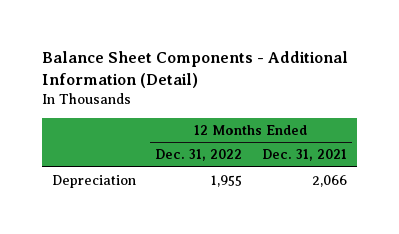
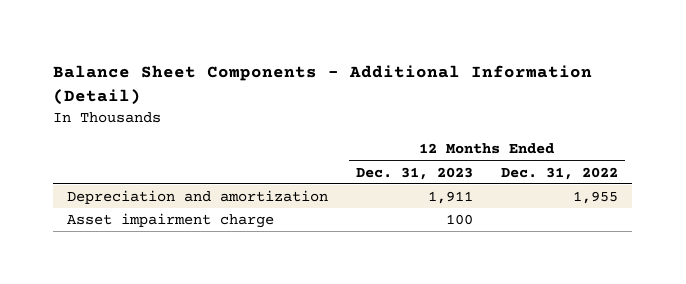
[262,149,348,162] Dec. 31, 2021 -> none
none -> [356,166,474,180] Dec. 31, 2023
[51,175,136,189] Depreciation -> [67,190,329,205] Depreciation and amortization
none -> [67,213,275,229] Asset impairment charge

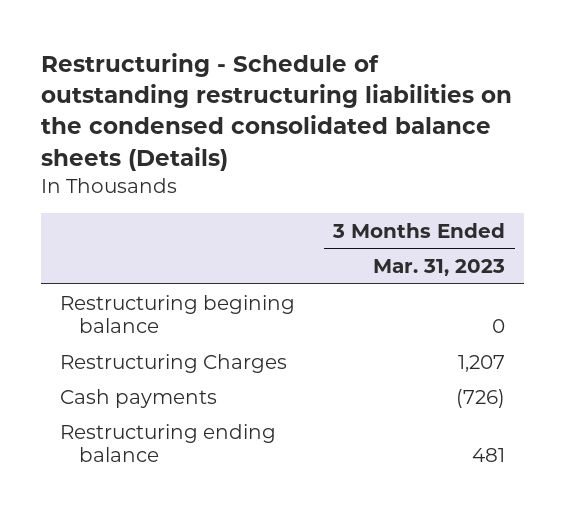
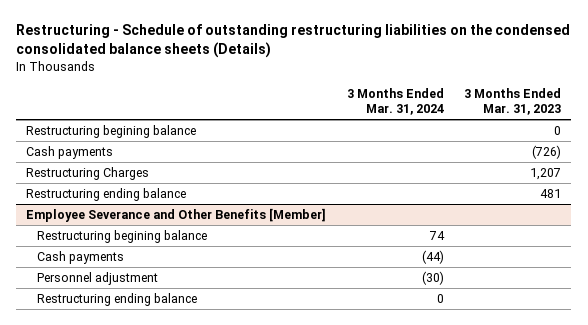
none -> [346,87,444,115] 3 Months Ended Mar. 31, 2024
[59,353,287,373] Restructuring Charges -> [26,166,150,180] Restructuring Charges
none -> [26,207,327,222] Employee Severance and Other Benefits [Member]
none -> [37,229,208,243] Restructuring begining balance
none -> [37,250,125,264] Cash payments
none -> [37,271,159,285] Personnel adjustment
none -> [37,292,198,306] Restructuring ending balance

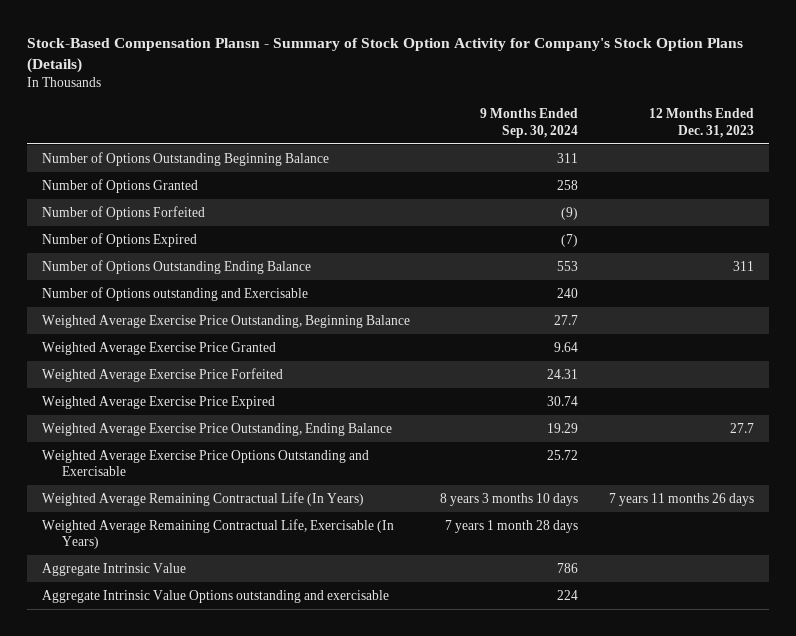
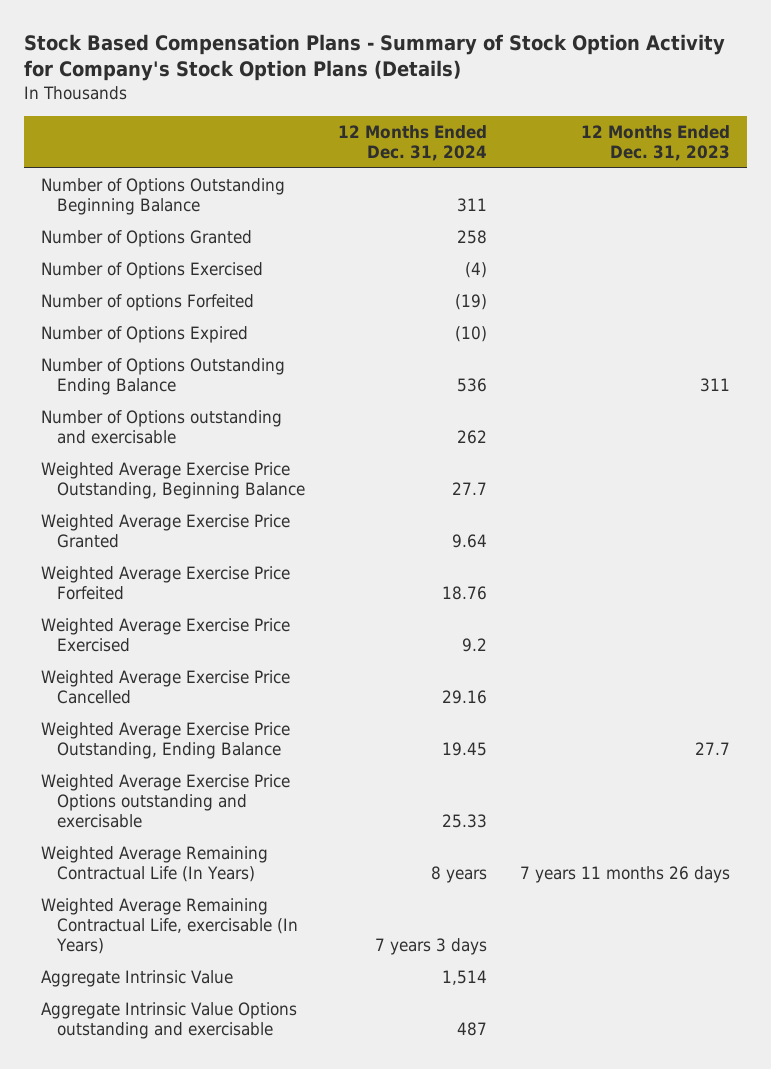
[26,37,743,73] Stock-Based Compensation Plansn - Summary of Stock Option Activity for Company's Stock Option Plans (Details) -> [24,34,726,82] Stock Based Compensation Plans - Summary of Stock Option Activity for Company's Stock Option Plans (Details)
[480,108,579,138] 9 Months Ended Sep. 30, 2024 -> none
none -> [338,124,488,161] 12 Months Ended Dec. 31, 2024
none -> [40,262,263,280] Number of Options Exercised
[41,205,205,220] Number of Options Forfeited -> [40,294,254,312] Number of options Forfeited
[41,286,308,301] Number of Options outstanding and Exercisable -> [40,410,282,445] Number of Options outstanding and exercisable
none -> [40,618,290,653] Weighted Average Exercise Price Exercised
[41,395,275,409] Weighted Average Exercise Price Expired -> [40,670,290,705] Weighted Average Exercise Price Cancelled
[41,449,369,477] Weighted Average Exercise Price Options Outstanding and Exercisable -> [40,774,290,828] Weighted Average Exercise Price Options outstanding and exercisable
[41,518,394,550] Weighted Average Remaining Contractual Life, Exercisable (In Years) -> [40,898,298,954] Weighted Average Remaining Contractual Life, exercisable (In Years)

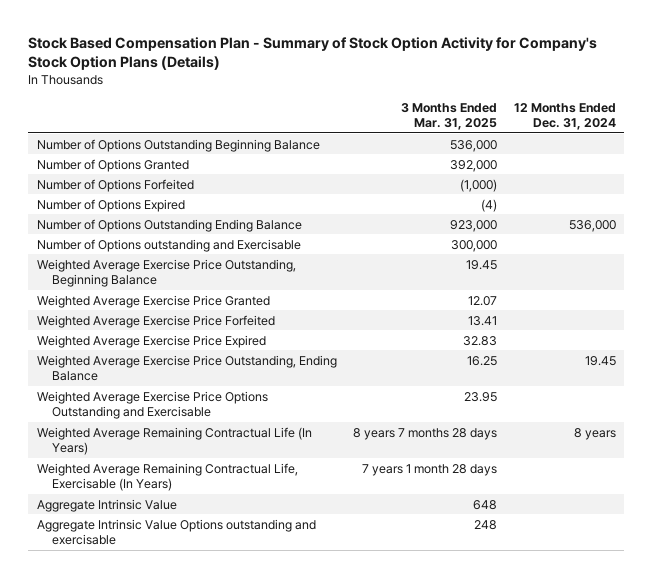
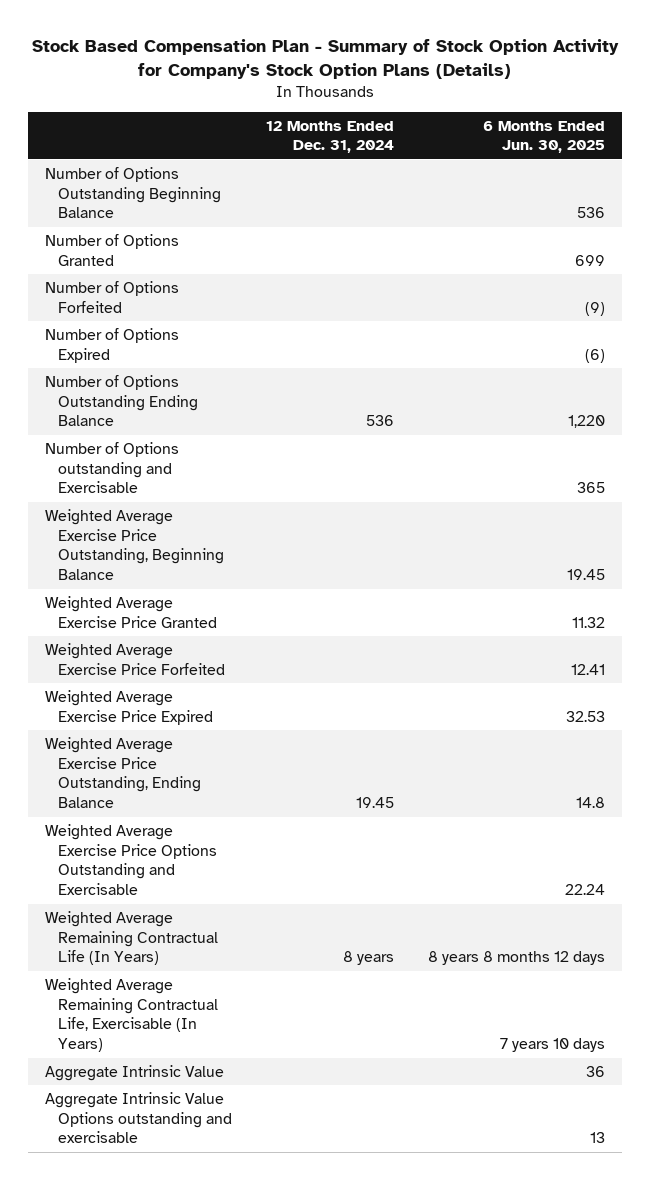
[401,102,498,131] 3 Months Ended Mar. 31, 2025 -> none
none -> [482,120,605,154] 6 Months Ended Jun. 30, 2025
[568,219,616,232] 536,000 -> [366,415,395,427] 536

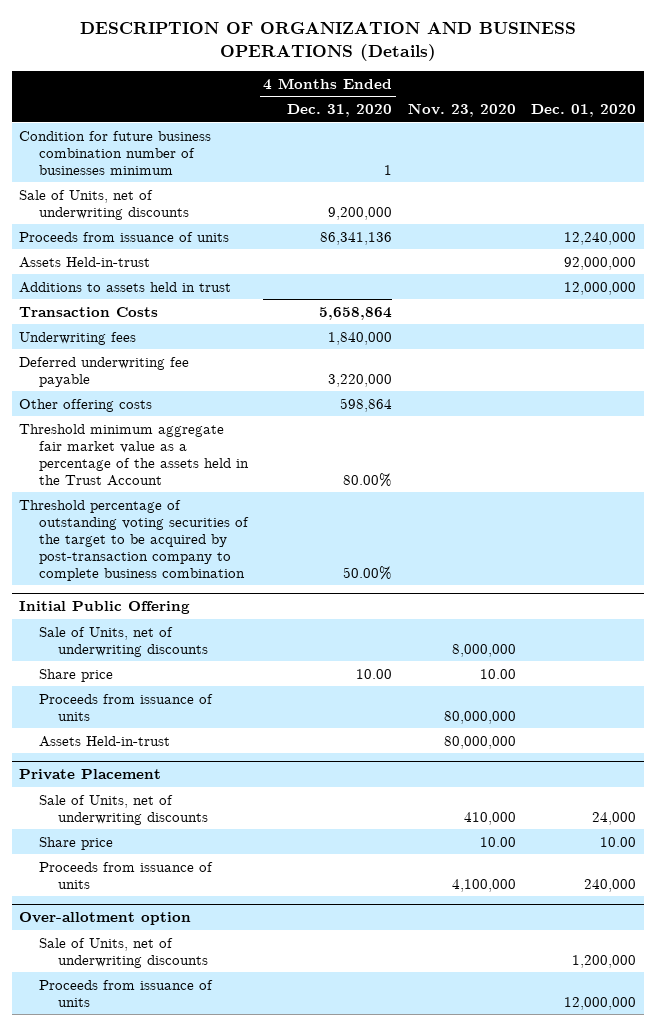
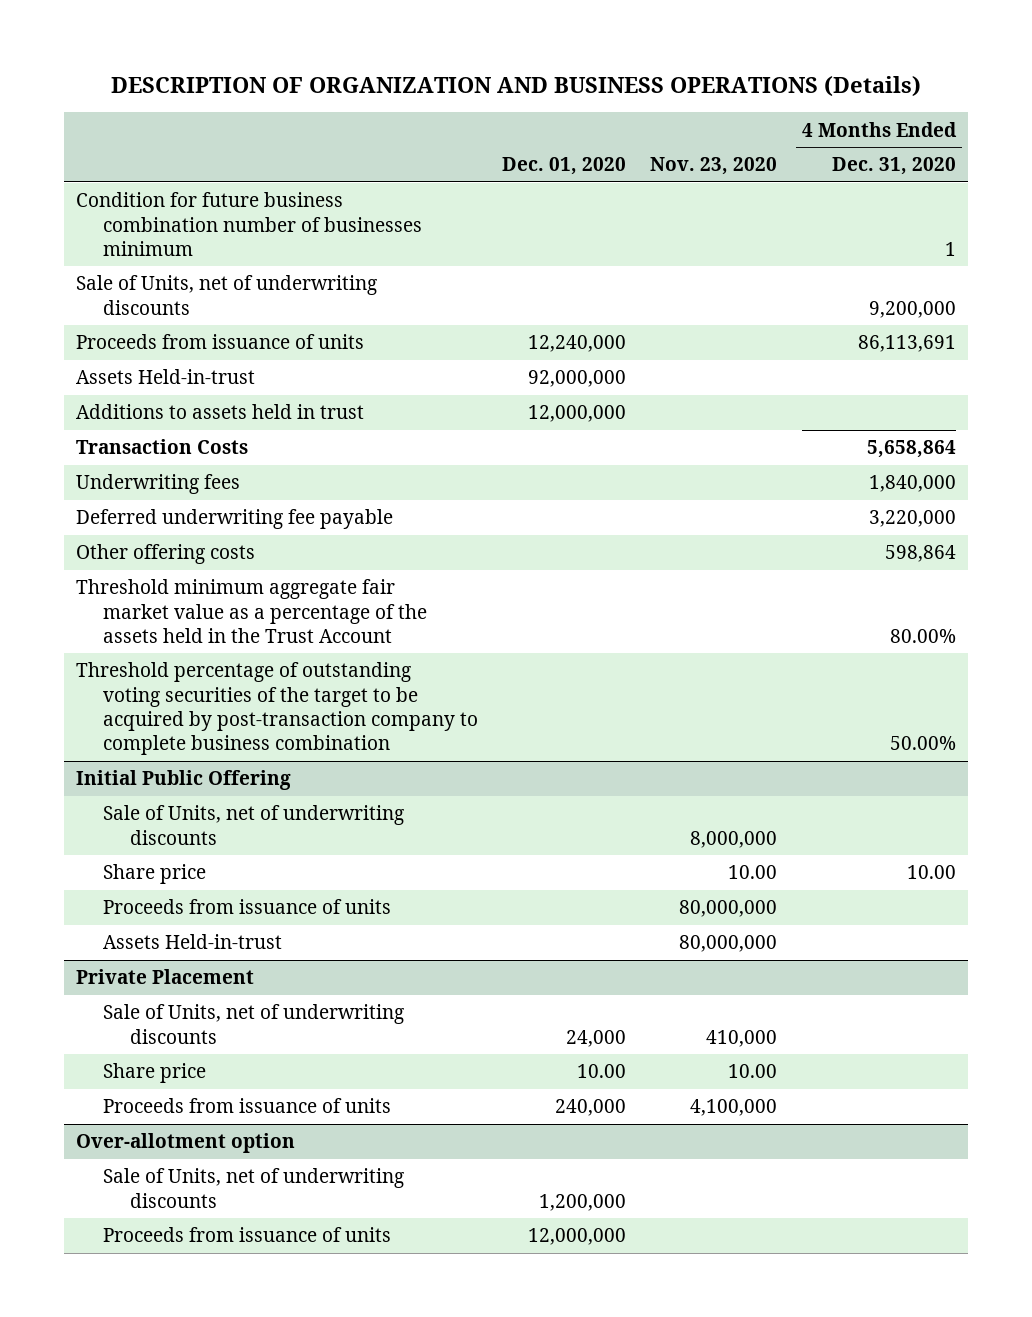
[320,231,393,245] 86,341,136 -> [857,335,956,353] 86,113,691

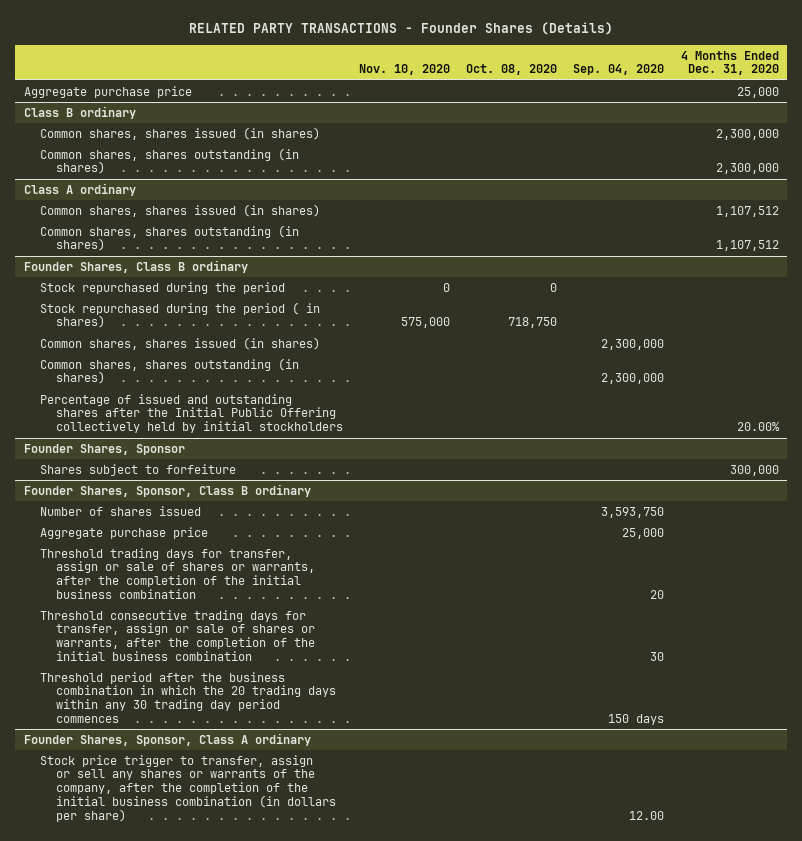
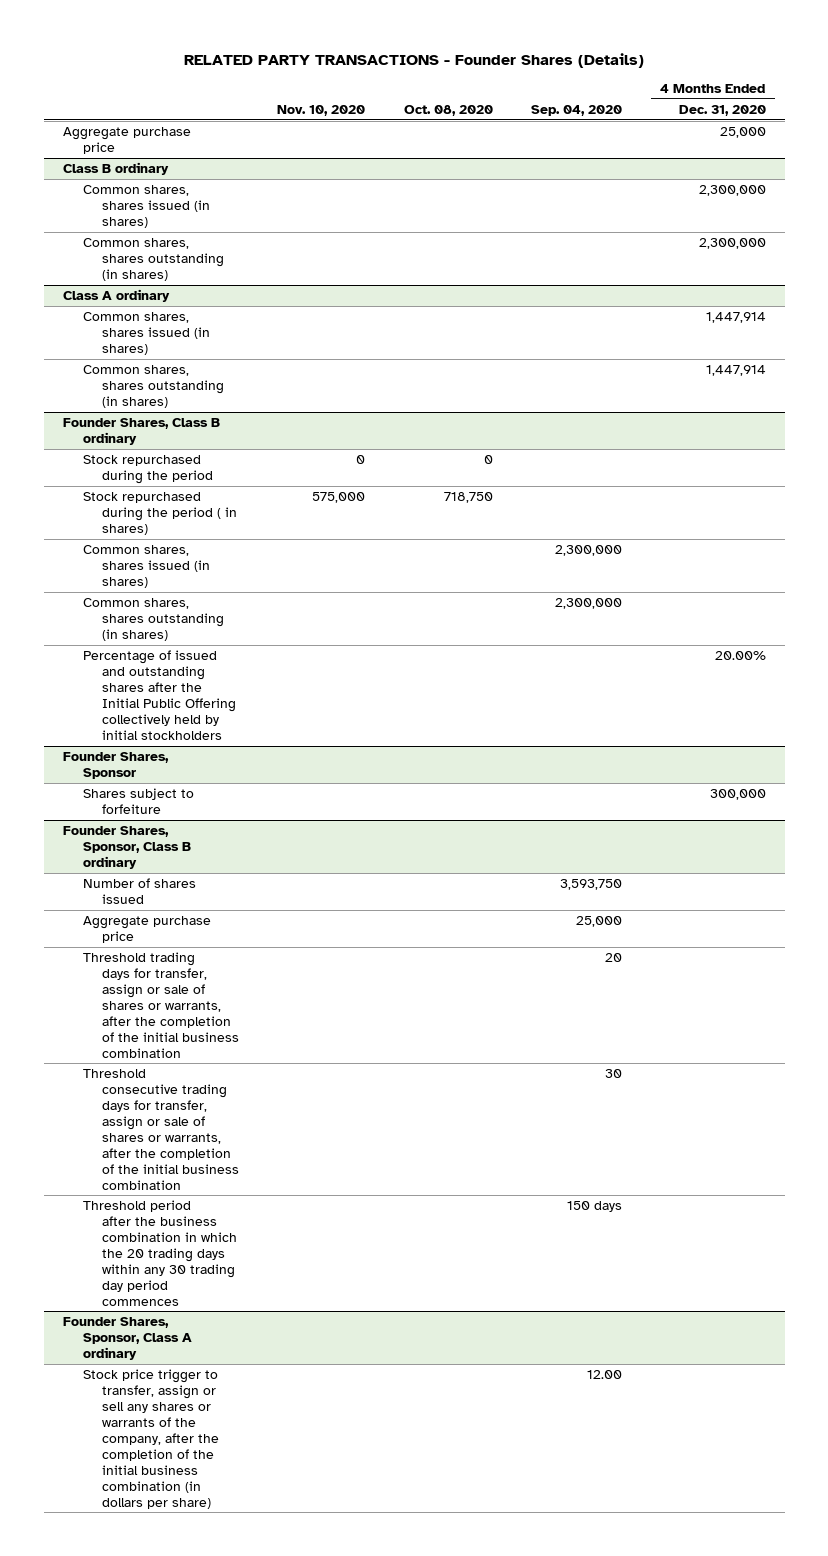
[715,205,779,217] 1,107,512 -> [705,311,766,323] 1,447,914
[715,240,779,252] 1,107,512 -> [705,364,766,376] 1,447,914

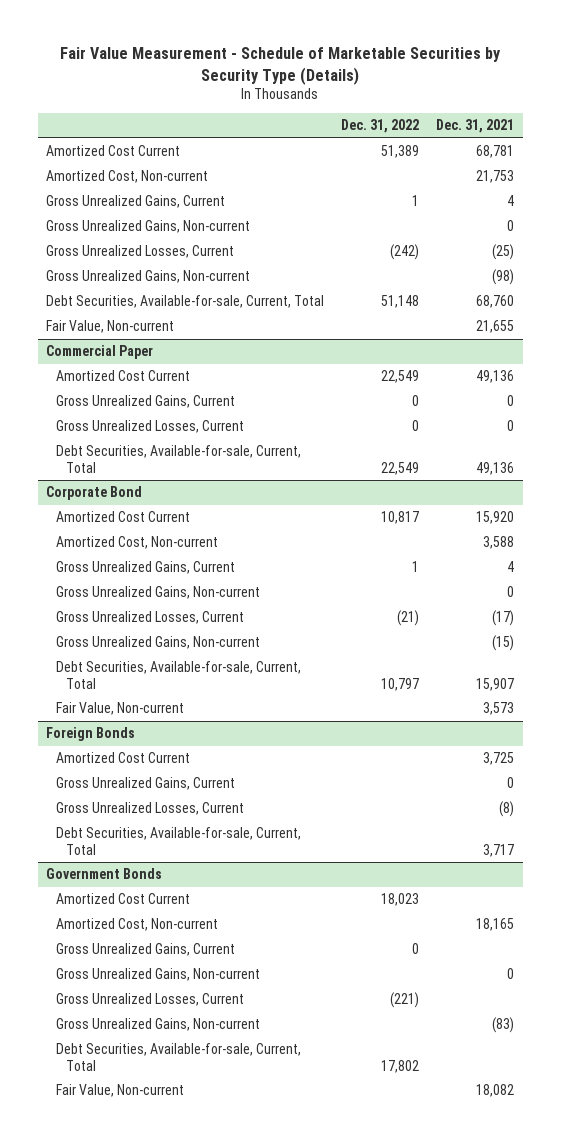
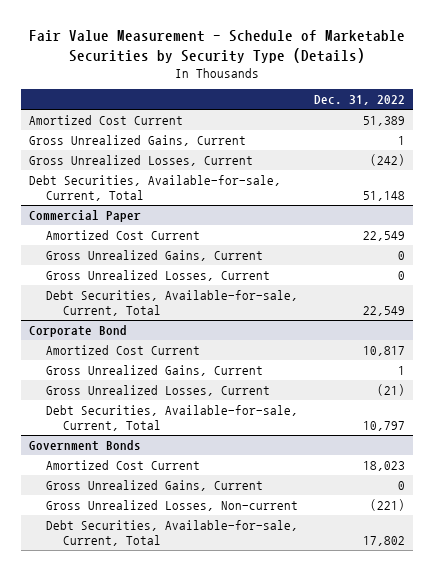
[436,119,515,134] Dec. 31, 2021 -> none
[46,170,209,184] Amortized Cost, Non-current -> none
[46,220,251,234] Gross Unrealized Gains, Non-current -> none
[46,270,251,284] Gross Unrealized Gains, Non-current -> none
[46,320,175,334] Fair Value, Non-current -> none
[56,536,219,550] Amortized Cost, Non-current -> none
[56,586,261,600] Gross Unrealized Gains, Non-current -> none
[56,636,261,650] Gross Unrealized Gains, Non-current -> none
[56,702,185,716] Fair Value, Non-current -> none
[46,727,136,742] Foreign Bonds -> none
[56,752,191,764] Amortized Cost Current -> none
[56,777,236,791] Gross Unrealized Gains, Current -> none
[56,802,245,816] Gross Unrealized Losses, Current -> none
[56,827,302,855] Debt Securities, Available-for-sale, Current, Total -> none
[56,918,219,932] Amortized Cost, Non-current -> none
[56,968,261,982] Gross Unrealized Gains, Non-current -> none
[56,1018,261,1032] Gross Unrealized Gains, Non-current -> none
[56,993,245,1007] Gross Unrealized Losses, Current -> [45,500,298,512] Gross Unrealized Losses, Non-current
[56,1084,185,1098] Fair Value, Non-current -> none

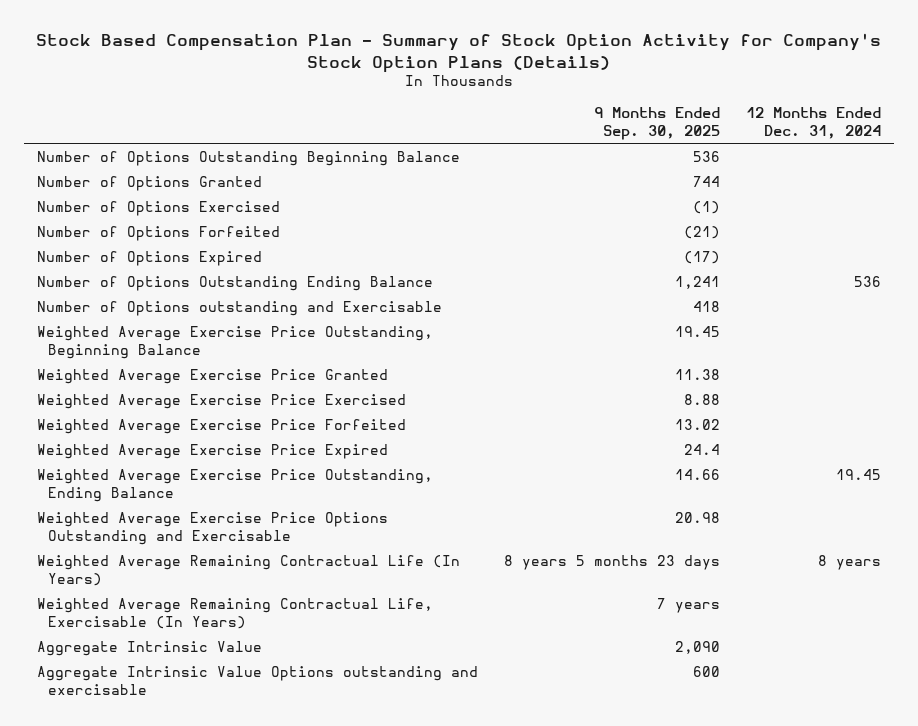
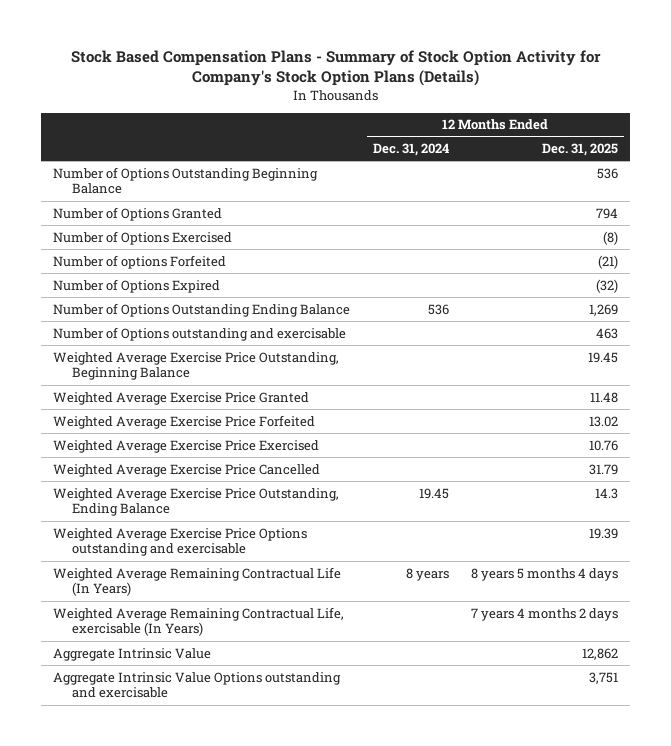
[36,32,882,73] Stock Based Compensation Plan - Summary of Stock Option Activity for Company's Stock Option Plans (Details) -> [70,49,601,87] Stock Based Compensation Plans - Summary of Stock Option Activity for Company's Stock Option Plans (Details)
[594,107,721,140] 9 Months Ended Sep. 30, 2025 -> none
none -> [542,142,619,156] Dec. 31, 2025
[37,225,281,241] Number of Options Forfeited -> [52,254,226,269] Number of options Forfeited
[37,300,443,316] Number of Options outstanding and Exercisable -> [52,326,346,341] Number of Options outstanding and exercisable
[37,393,407,409] Weighted Average Exercise Price Exercised -> [52,439,319,453] Weighted Average Exercise Price Exercised
[37,443,389,459] Weighted Average Exercise Price Expired -> [52,463,320,477] Weighted Average Exercise Price Cancelled
[37,511,389,545] Weighted Average Exercise Price Options Outstanding and Exercisable -> [52,527,307,557] Weighted Average Exercise Price Options outstanding and exercisable
[37,597,434,629] Weighted Average Remaining Contractual Life, Exercisable (In Years) -> [52,606,344,637] Weighted Average Remaining Contractual Life, exercisable (In Years)

